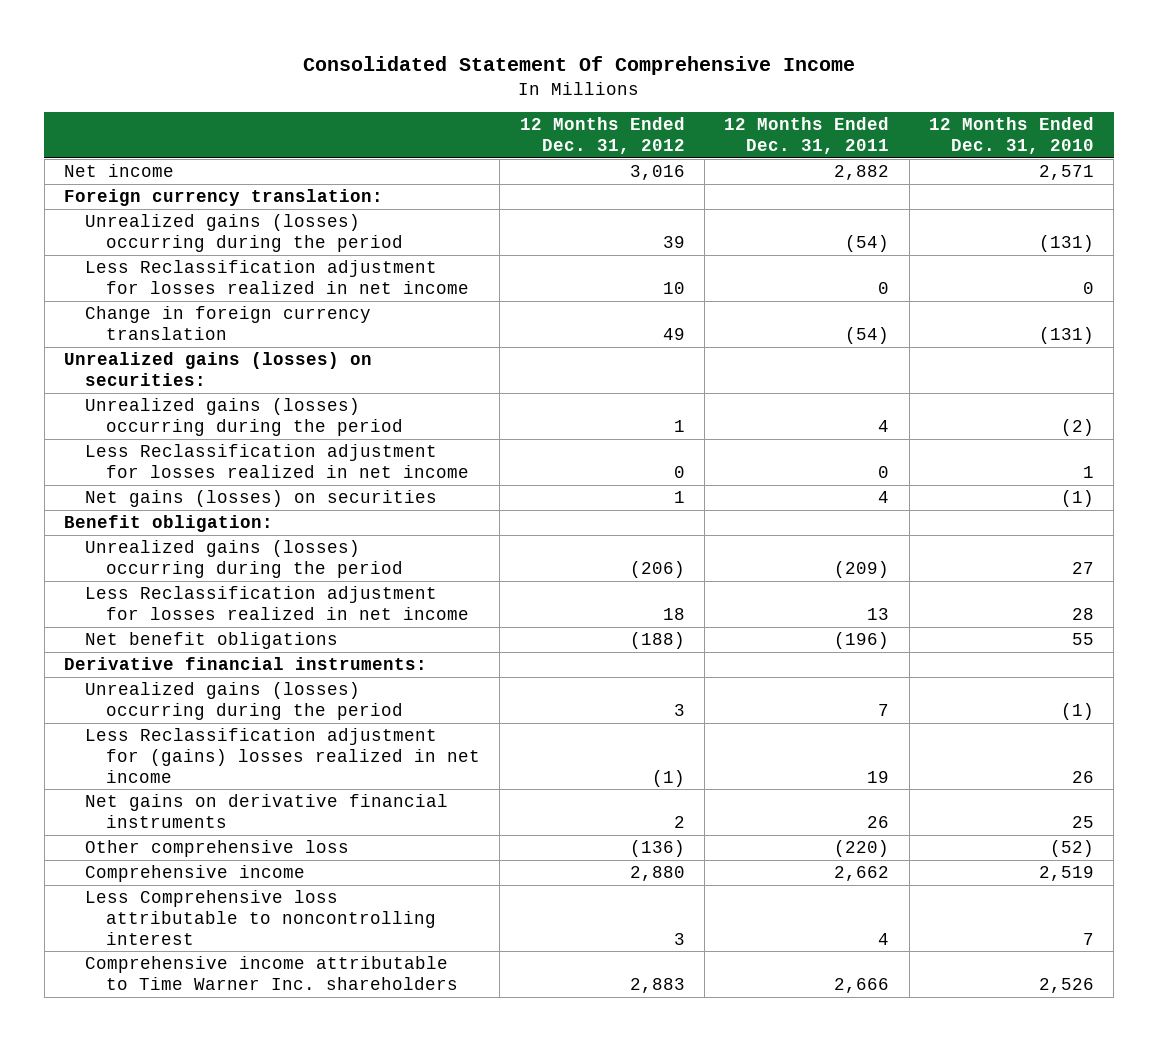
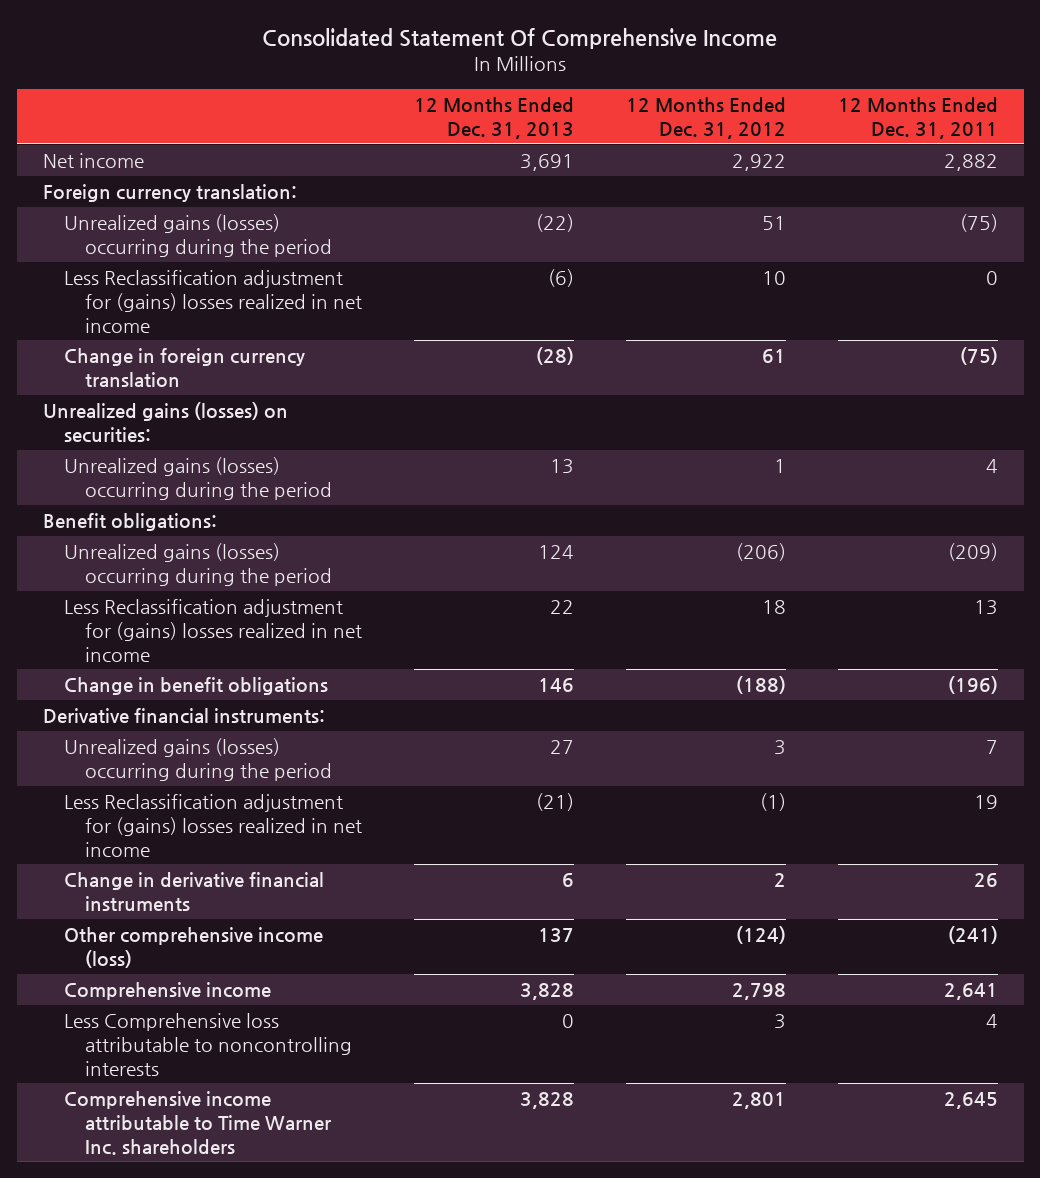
[929,117,1095,154] 12 Months Ended Dec. 31, 2010 -> none
none -> [413,96,574,139] 12 Months Ended Dec. 31, 2013
[629,165,685,181] 3,016 -> [731,153,786,171] 2,922
[662,235,685,248] 39 -> [761,215,786,230] 51
[845,234,890,252] (54) -> [959,213,998,232] (75)
[85,260,470,294] Less Reclassification adjustment for losses realized in net income -> [63,269,362,333] Less Reclassification adjustment for (gains) losses realized in net income
[662,327,685,340] 49 -> [761,348,786,363] 61
[845,326,890,344] (54) -> [959,346,998,365] (75)
[85,444,470,478] Less Reclassification adjustment for losses realized in net income -> none
[85,490,438,508] Net gains (losses) on securities -> none
[64,515,274,533] Benefit obligation: -> [42,512,217,531] Benefit obligations:
[85,586,470,620] Less Reclassification adjustment for losses realized in net income -> [63,598,362,662] Less Reclassification adjustment for (gains) losses realized in net income
[85,632,339,650] Net benefit obligations -> [63,676,328,695] Change in benefit obligations
[85,794,449,828] Net gains on derivative financial instruments -> [63,871,324,911] Change in derivative financial instruments
[85,840,350,858] Other comprehensive loss -> [63,926,323,968] Other comprehensive income (loss)
[629,840,685,858] (136) -> [735,925,786,944] (124)
[834,840,890,858] (220) -> [947,925,998,944] (241)
[629,866,685,882] 2,880 -> [731,982,786,1000] 2,798
[834,866,890,882] 2,662 -> [943,982,998,1000] 2,641
[85,890,437,945] Less Comprehensive loss attributable to noncontrolling interest -> [63,1012,352,1076] Less Comprehensive loss attributable to noncontrolling interests
[629,977,685,993] 2,883 -> [731,1091,786,1109] 2,801
[834,977,890,993] 2,666 -> [943,1091,998,1109] 2,645

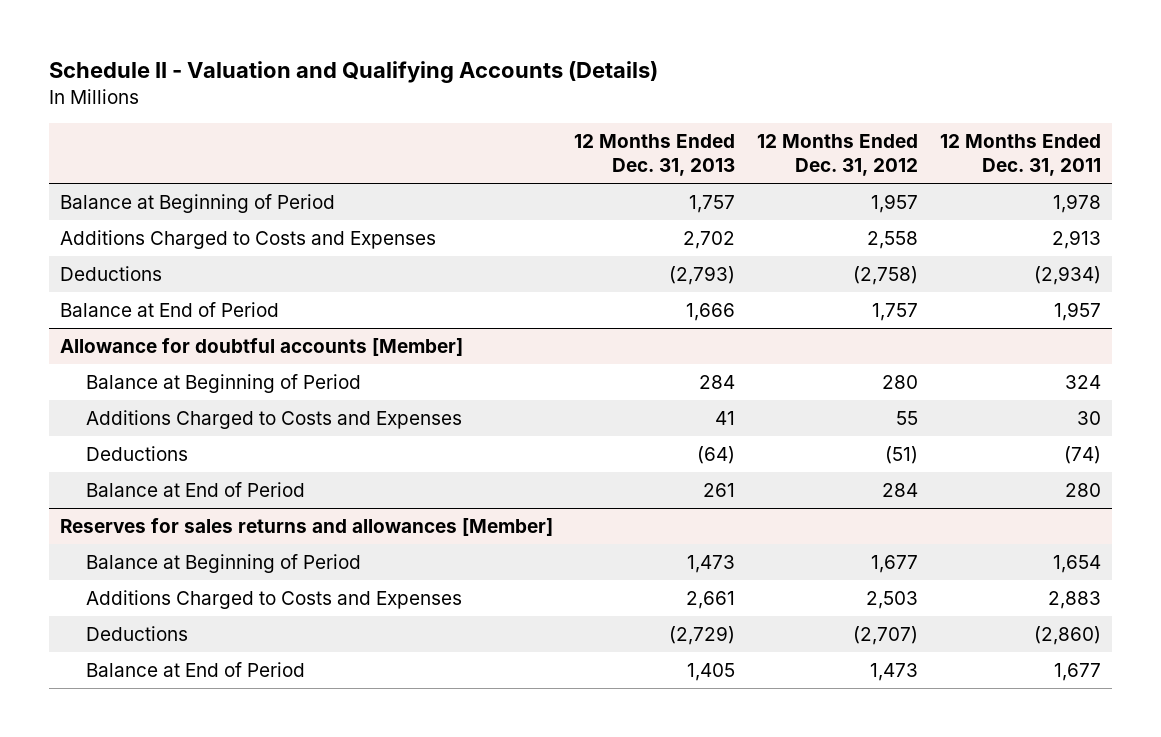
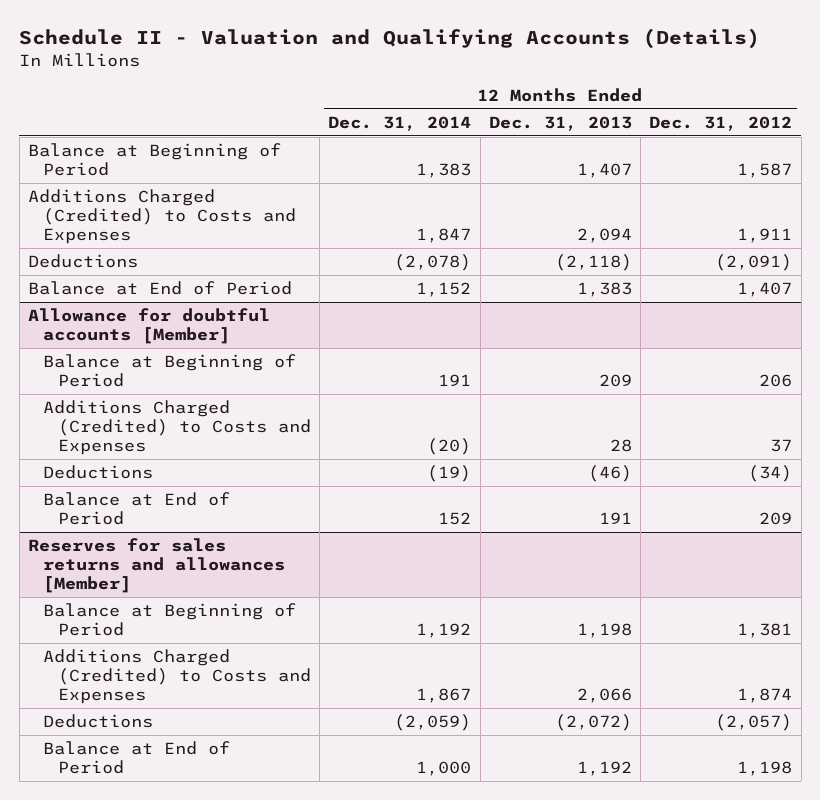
[940,134,1102,177] 12 Months Ended Dec. 31, 2011 -> none
none -> [328,116,472,132] Dec. 31, 2014
[689,194,736,213] 1,757 -> [576,163,632,179] 1,407
[871,193,919,213] 1,957 -> [737,163,793,179] 1,587
[59,229,436,249] Additions Charged to Costs and Expenses -> [27,189,296,245] Additions Charged (Credited) to Costs and Expenses
[683,230,736,249] 2,702 -> [576,228,632,244] 2,094
[867,230,919,249] 2,558 -> [737,228,793,244] 1,911
[669,265,736,285] (2,793) -> [554,254,632,272] (2,118)
[853,265,919,285] (2,758) -> [715,254,793,272] (2,091)
[686,302,736,321] 1,666 -> [576,282,632,298] 1,383
[872,302,919,321] 1,757 -> [737,282,793,298] 1,407
[699,374,736,389] 284 -> [598,374,632,388] 209
[882,374,919,389] 280 -> [759,374,793,388] 206
[85,409,462,429] Additions Charged to Costs and Expenses -> [42,400,311,456] Additions Charged (Credited) to Costs and Expenses
[715,410,736,425] 41 -> [609,439,632,453] 28
[896,410,919,425] 55 -> [770,439,793,453] 37
[697,445,736,464] (64) -> [587,465,632,483] (46)
[885,445,919,464] (51) -> [748,465,793,483] (34)
[703,482,736,497] 261 -> [598,512,632,525] 191
[882,482,919,497] 284 -> [759,512,793,526] 209
[687,554,736,573] 1,473 -> [576,623,632,639] 1,198
[871,554,919,573] 1,677 -> [737,623,793,639] 1,381
[85,589,462,609] Additions Charged to Costs and Expenses -> [42,649,311,705] Additions Charged (Credited) to Costs and Expenses
[686,590,736,609] 2,661 -> [576,688,632,704] 2,066
[866,590,919,609] 2,503 -> [737,688,793,704] 1,874
[669,625,736,645] (2,729) -> [554,714,632,732] (2,072)
[853,625,919,645] (2,707) -> [715,714,793,732] (2,057)
[687,662,736,681] 1,405 -> [576,761,632,777] 1,192
[870,662,919,681] 1,473 -> [737,761,793,777] 1,198

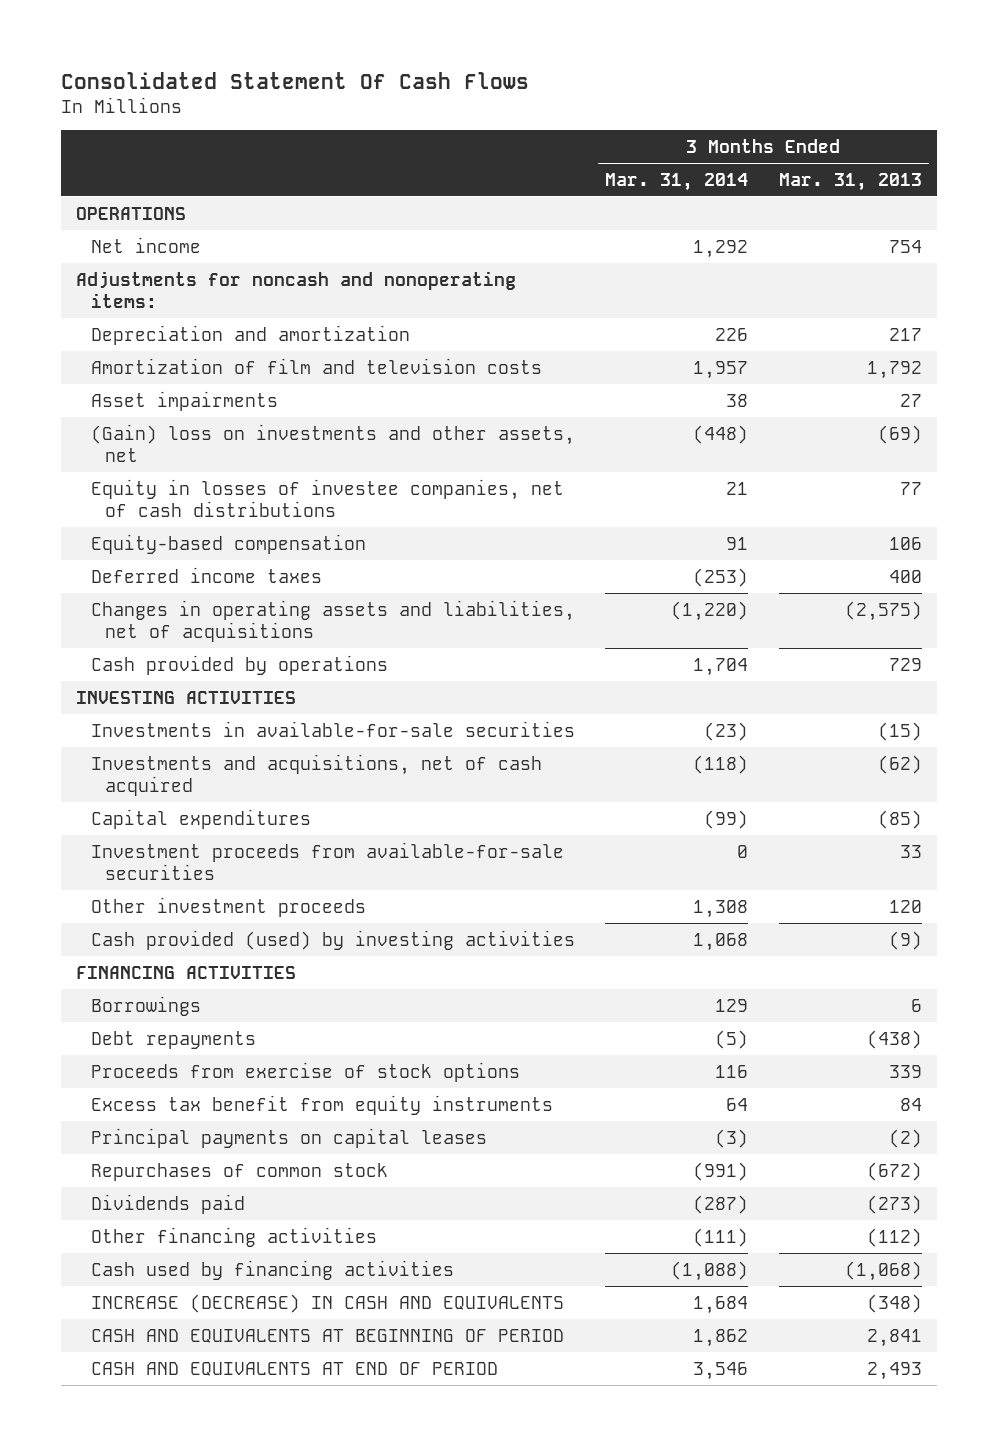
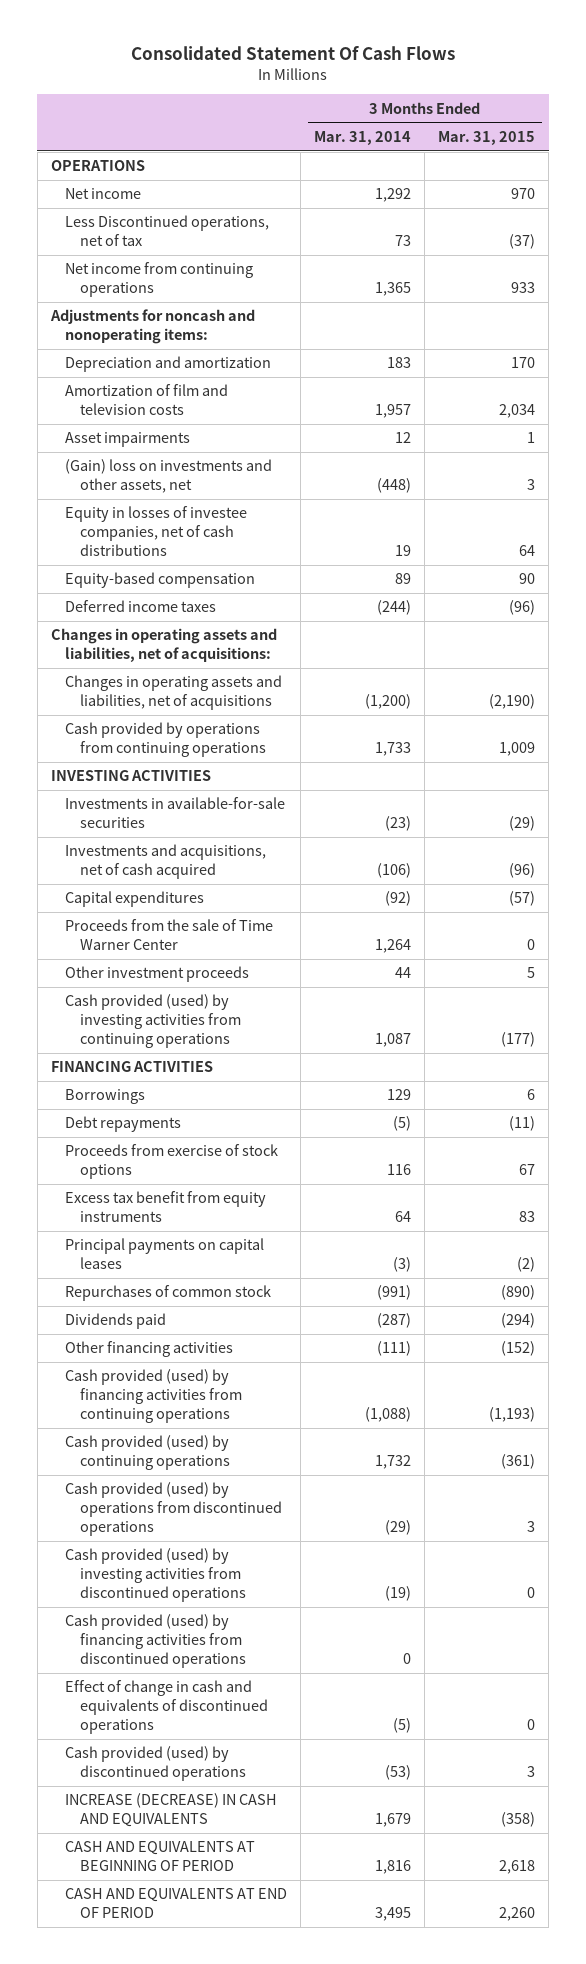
[778,172,922,191] Mar. 31, 2013 -> none
none -> [438,130,536,145] Mar. 31, 2015
none -> [65,215,270,247] Less Discontinued operations, net of tax
none -> [65,262,254,298] Net income from continuing operations
[715,327,749,341] 226 -> [387,357,412,369] 183
[726,393,749,407] 38 -> [395,432,412,444] 12
[726,481,749,495] 21 -> [395,545,412,557] 19
[726,536,749,550] 91 -> [395,573,412,585] 89
[693,567,749,587] (253) -> [377,600,412,616] (244)
none -> [50,628,277,663] Changes in operating assets and liabilities, net of acquisitions:
[671,600,749,621] (1,220) -> [365,694,412,710] (1,200)
[90,654,388,675] Cash provided by operations -> [65,722,267,758] Cash provided by operations from continuing operations
[693,657,749,676] 1,704 -> [375,742,412,757] 1,733
[90,841,564,880] Investment proceeds from available-for-sale securities -> none
[693,754,749,774] (118) -> [377,863,412,879] (106)
[704,809,749,829] (99) -> [385,891,412,907] (92)
none -> [65,919,274,951] Proceeds from the sale of Time Warner Center
[693,899,749,918] 1,308 -> [395,967,412,979] 44
[90,929,575,950] Cash provided (used) by investing activities -> [65,994,242,1049] Cash provided (used) by investing activities from continuing operations
[693,932,749,951] 1,068 -> [375,1033,412,1048] 1,087
[90,1259,454,1280] Cash used by financing activities -> [65,1369,243,1424] Cash provided (used) by financing activities from continuing operations
none -> [65,1435,231,1471] Cash provided (used) by continuing operations
none -> [65,1482,283,1537] Cash provided (used) by operations from discontinued operations
none -> [65,1548,247,1603] Cash provided (used) by investing activities from discontinued operations
none -> [65,1614,247,1669] Cash provided (used) by financing activities from discontinued operations
none -> [65,1680,269,1735] Effect of change in cash and equivalents of discontinued operations
none -> [65,1746,247,1782] Cash provided (used) by discontinued operations
[693,1295,749,1314] 1,684 -> [375,1813,412,1828] 1,679
[693,1328,749,1347] 1,862 -> [375,1860,412,1875] 1,816
[693,1361,749,1380] 3,546 -> [375,1907,412,1922] 3,495

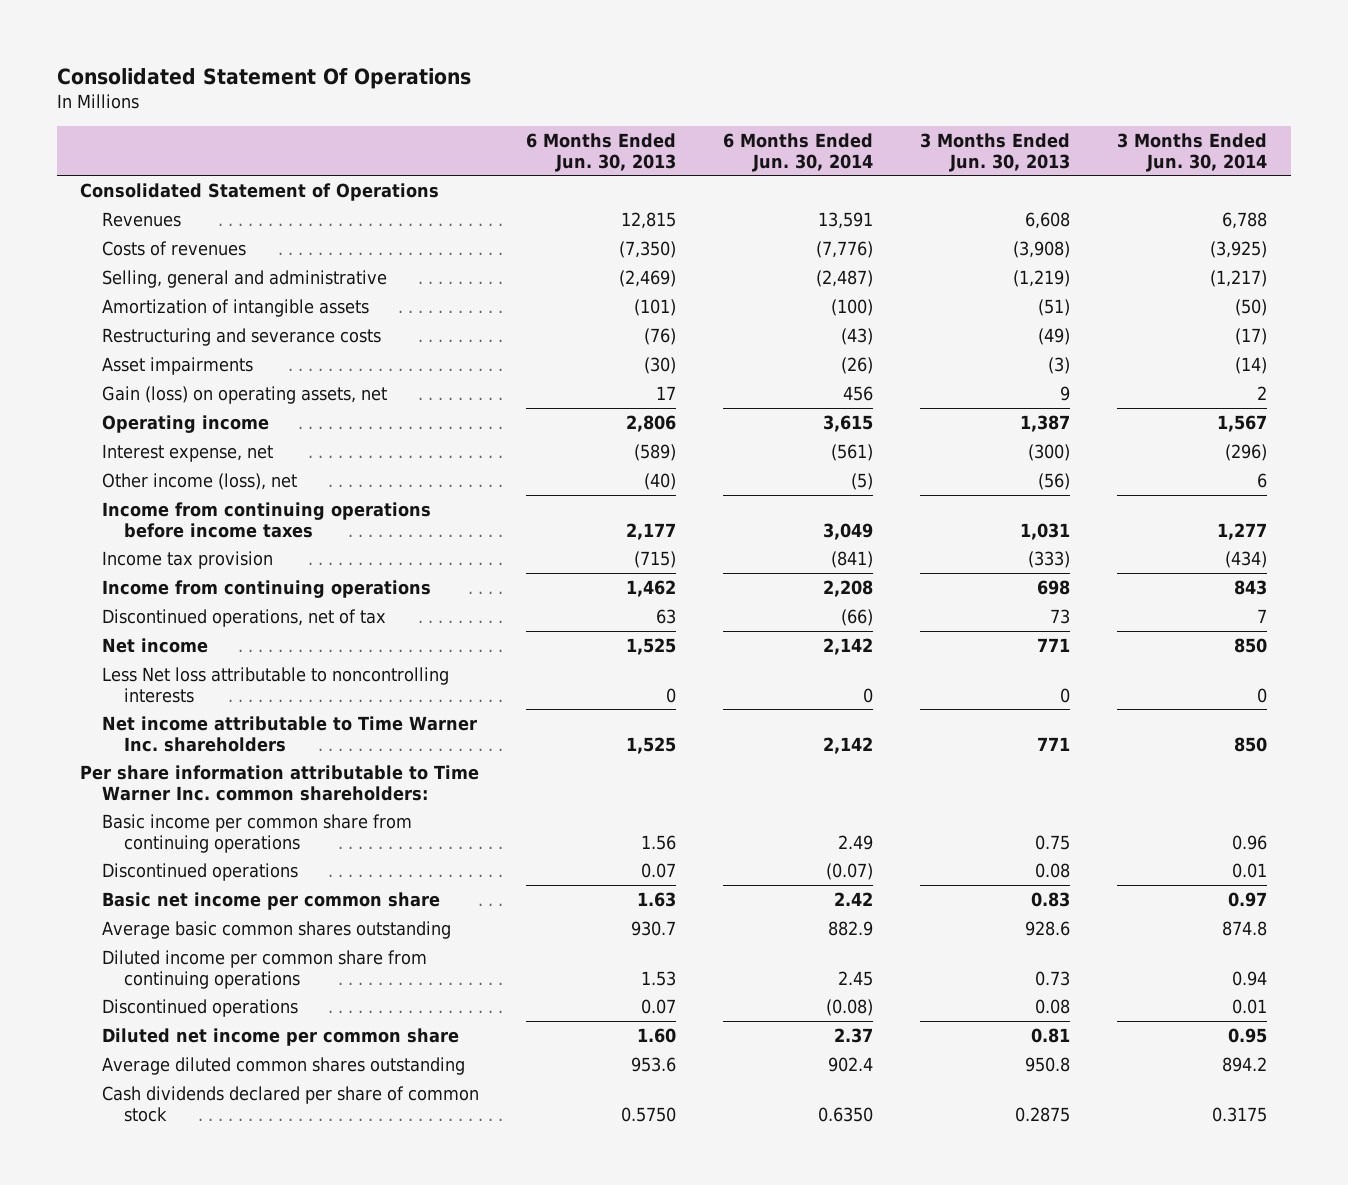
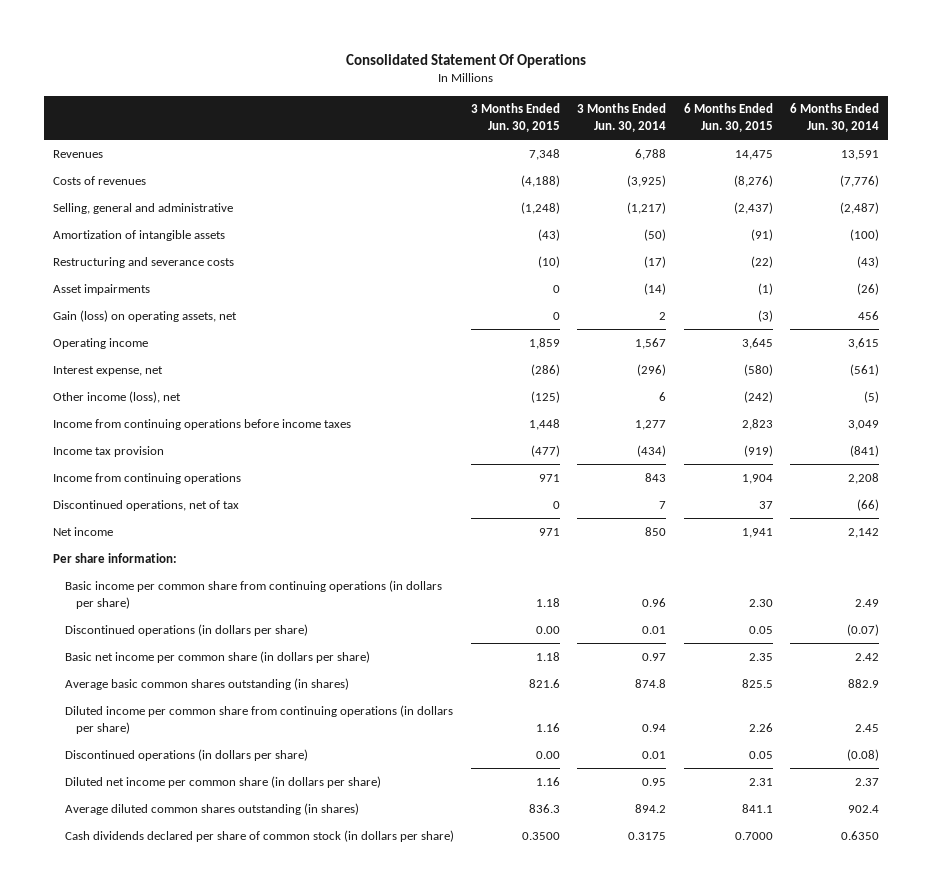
[526,132,677,172] 6 Months Ended Jun. 30, 2013 -> none
[920,132,1071,172] 3 Months Ended Jun. 30, 2013 -> none
none -> [471,103,561,133] 3 Months Ended Jun. 30, 2015
none -> [683,103,773,133] 6 Months Ended Jun. 30, 2015
[80,182,440,201] Consolidated Statement of Operations -> none
[101,666,449,703] Less Net loss attributable to noncontrolling interests -> none
[101,715,477,752] Net income attributable to Time Warner Inc. shareholders -> none
[80,764,480,801] Per share information attributable to Time Warner Inc. common shareholders: -> [52,552,177,563] Per share information:
[101,813,412,853] Basic income per common share from continuing operations -> [64,579,442,609] Basic income per common share from continuing operations (in dollars per share)
[101,862,298,881] Discontinued operations -> [64,623,308,636] Discontinued operations (in dollars per share)
[101,891,440,910] Basic net income per common share -> [64,650,370,663] Basic net income per common share (in dollars per share)
[101,920,451,939] Average basic common shares outstanding -> [64,677,349,690] Average basic common shares outstanding (in shares)
[101,949,427,989] Diluted income per common share from continuing operations -> [64,704,453,734] Diluted income per common share from continuing operations (in dollars per share)
[101,998,298,1017] Discontinued operations -> [64,748,308,761] Discontinued operations (in dollars per share)
[101,1027,459,1046] Diluted net income per common share -> [64,775,381,788] Diluted net income per common share (in dollars per share)
[101,1056,465,1075] Average diluted common shares outstanding -> [64,802,359,815] Average diluted common shares outstanding (in shares)
[101,1085,479,1122] Cash dividends declared per share of common stock -> [64,829,454,842] Cash dividends declared per share of common stock (in dollars per share)

